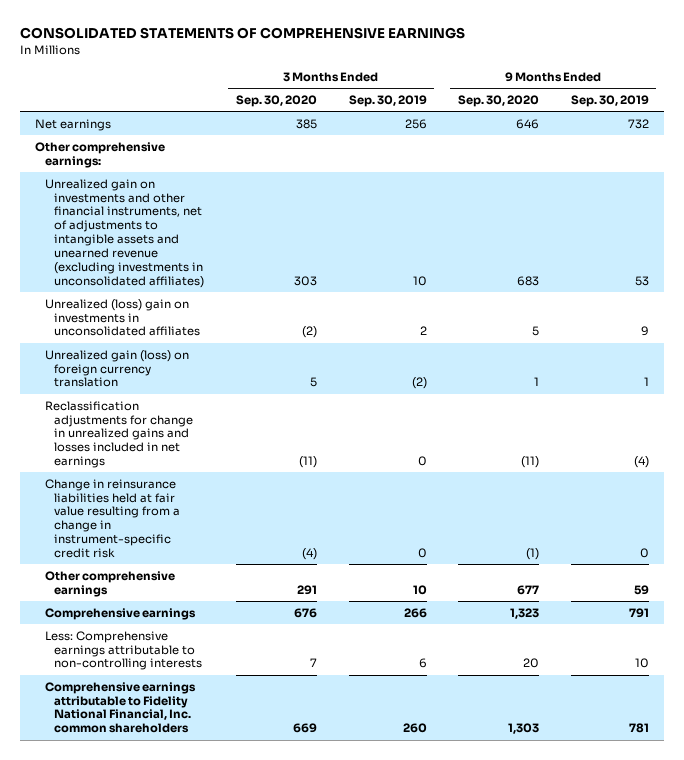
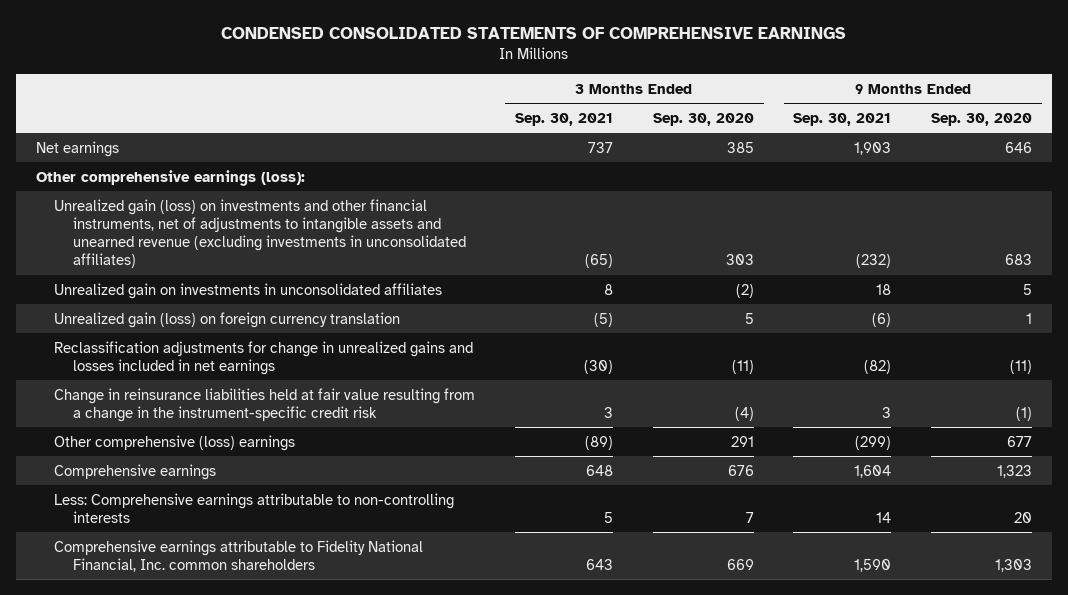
[19,26,465,39] CONSOLIDATED STATEMENTS OF COMPREHENSIVE EARNINGS -> [221,27,847,40] CONDENSED CONSOLIDATED STATEMENTS OF COMPREHENSIVE EARNINGS
[348,94,427,107] Sep. 30, 2019 -> none
[570,94,649,107] Sep. 30, 2019 -> none
none -> [515,112,614,126] Sep. 30, 2021
none -> [793,112,892,126] Sep. 30, 2021
[35,141,166,168] Other comprehensive earnings: -> [36,169,306,186] Other comprehensive earnings (loss):
[44,178,205,288] Unrealized gain on investments and other financial instruments, net of adjustments to intangible assets and unearned revenue (excluding investments in unconsolidated affiliates) -> [54,198,466,269] Unrealized gain (loss) on investments and other financial instruments, net of adjustments to intangible assets and unearned revenue (excluding investments in unconsolidated affiliates)
[44,298,201,337] Unrealized (loss) gain on investments in unconsolidated affiliates -> [54,282,443,299] Unrealized gain on investments in unconsolidated affiliates
[44,478,181,559] Change in reinsurance liabilities held at fair value resulting from a change in instrument-specific credit risk -> [54,387,476,422] Change in reinsurance liabilities held at fair value resulting from a change in the instrument-specific credit risk
[44,570,175,597] Other comprehensive earnings -> [54,434,296,451] Other comprehensive (loss) earnings

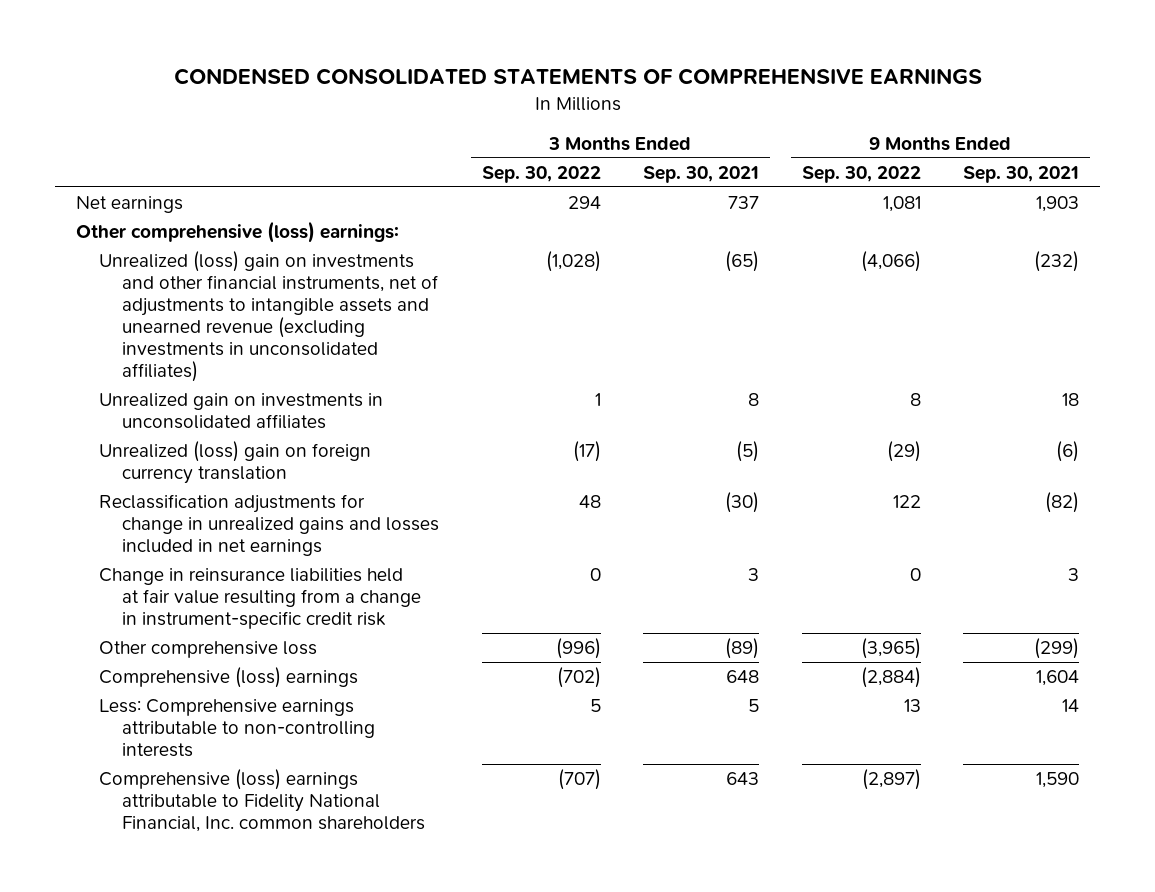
[652,112,754,126] Sep. 30, 2020 -> none
[931,112,1033,126] Sep. 30, 2020 -> none
none -> [481,165,601,183] Sep. 30, 2022
none -> [801,165,921,183] Sep. 30, 2022
[36,169,306,186] Other comprehensive earnings (loss): -> [76,220,400,243] Other comprehensive (loss) earnings:
[54,198,466,269] Unrealized gain (loss) on investments and other financial instruments, net of adjustments to intangible assets and unearned revenue (excluding investments in unconsolidated affiliates) -> [99,250,438,383] Unrealized (loss) gain on investments and other financial instruments, net of adjustments to intangible assets and unearned revenue (excluding investments in unconsolidated affiliates)
[54,311,401,328] Unrealized gain (loss) on foreign currency translation -> [99,440,372,485] Unrealized (loss) gain on foreign currency translation
[54,387,476,422] Change in reinsurance liabilities held at fair value resulting from a change in the instrument-specific credit risk -> [99,567,421,630] Change in reinsurance liabilities held at fair value resulting from a change in instrument-specific credit risk
[54,434,296,451] Other comprehensive (loss) earnings -> [99,640,318,658] Other comprehensive loss
[54,463,217,480] Comprehensive earnings -> [99,666,359,688] Comprehensive (loss) earnings
[54,539,424,572] Comprehensive earnings attributable to Fidelity National Financial, Inc. common shareholders -> [99,768,425,833] Comprehensive (loss) earnings attributable to Fidelity National Financial, Inc. common shareholders

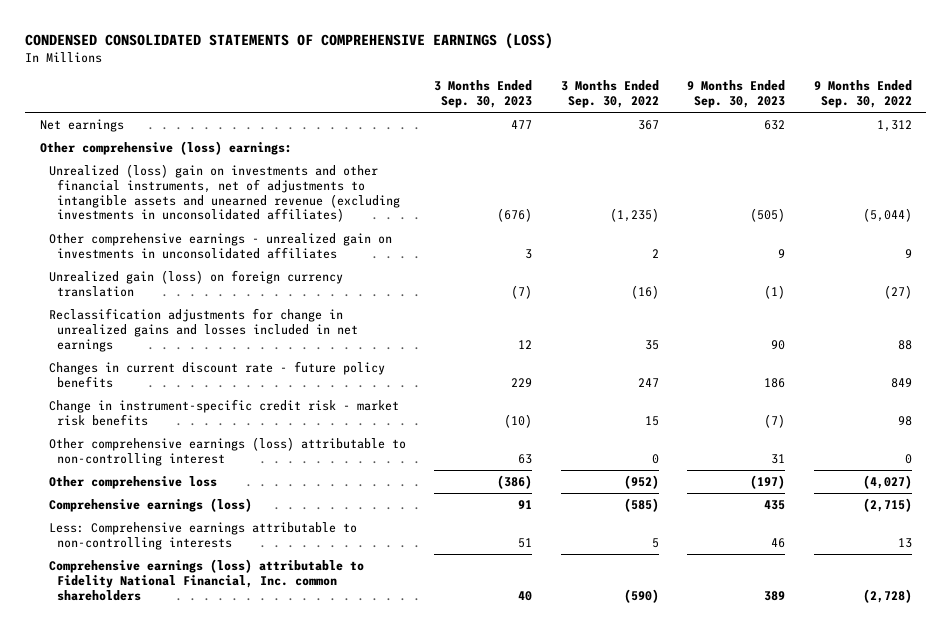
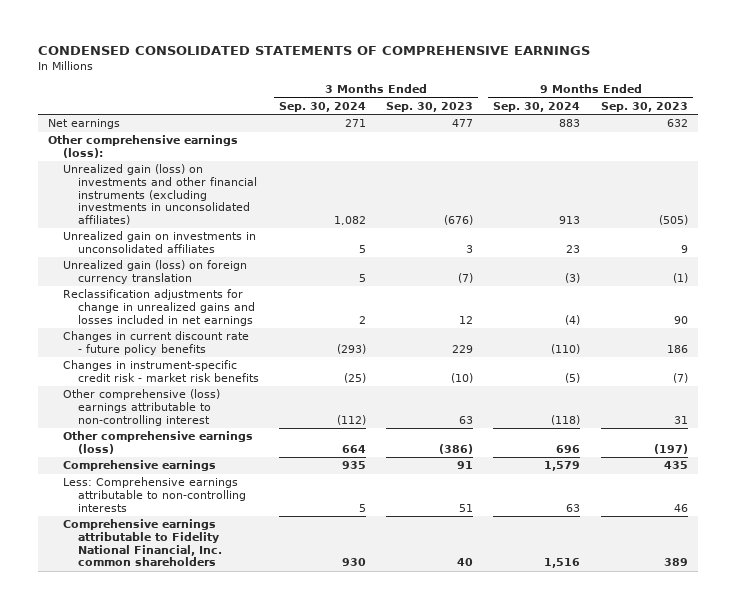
[25,32,554,49] CONDENSED CONSOLIDATED STATEMENTS OF COMPREHENSIVE EARNINGS (LOSS) -> [38,46,591,56] CONDENSED CONSOLIDATED STATEMENTS OF COMPREHENSIVE EARNINGS
[560,80,659,109] 3 Months Ended Sep. 30, 2022 -> none
[813,80,912,109] 9 Months Ended Sep. 30, 2022 -> none
none -> [279,102,367,113] Sep. 30, 2024
none -> [493,102,581,113] Sep. 30, 2024
[39,141,292,156] Other comprehensive (loss) earnings: -> [48,135,239,159] Other comprehensive earnings (loss):
[48,164,401,223] Unrealized (loss) gain on investments and other financial instruments, net of adjustments to intangible assets and unearned revenue (excluding investments in unconsolidated affiliates) -> [63,164,257,226] Unrealized gain (loss) on investments and other financial instruments (excluding investments in unconsolidated affiliates)
[48,233,392,259] Other comprehensive earnings - unrealized gain on investments in unconsolidated affiliates -> [63,231,257,254] Unrealized gain on investments in unconsolidated affiliates
[48,399,399,426] Change in instrument-specific credit risk - market risk benefits -> [63,360,259,383] Changes in instrument-specific credit risk - market risk benefits
[48,437,406,466] Other comprehensive earnings (loss) attributable to non-controlling interest -> [63,389,221,426] Other comprehensive (loss) earnings attributable to non-controlling interest
[48,476,217,490] Other comprehensive loss -> [63,431,254,455] Other comprehensive earnings (loss)
[48,498,252,513] Comprehensive earnings (loss) -> [63,460,217,472] Comprehensive earnings
[48,559,364,601] Comprehensive earnings (loss) attributable to Fidelity National Financial, Inc. common shareholders -> [63,519,222,567] Comprehensive earnings attributable to Fidelity National Financial, Inc. common shareholders

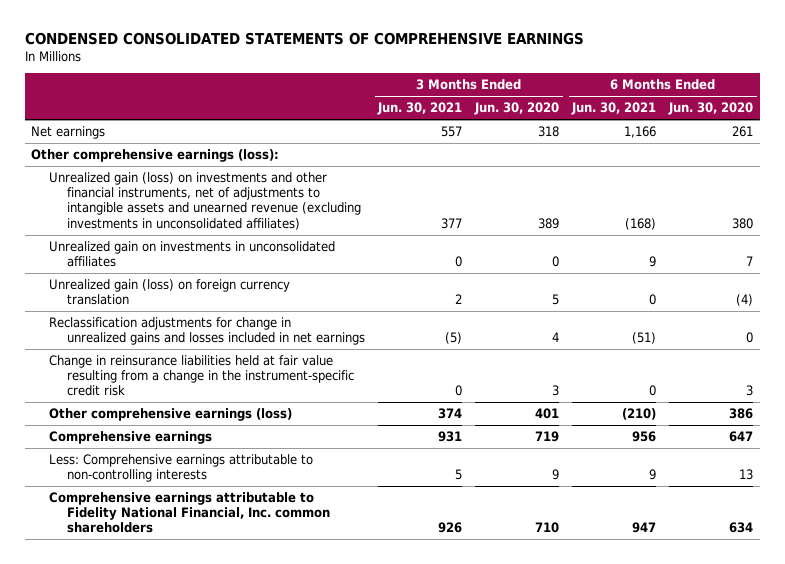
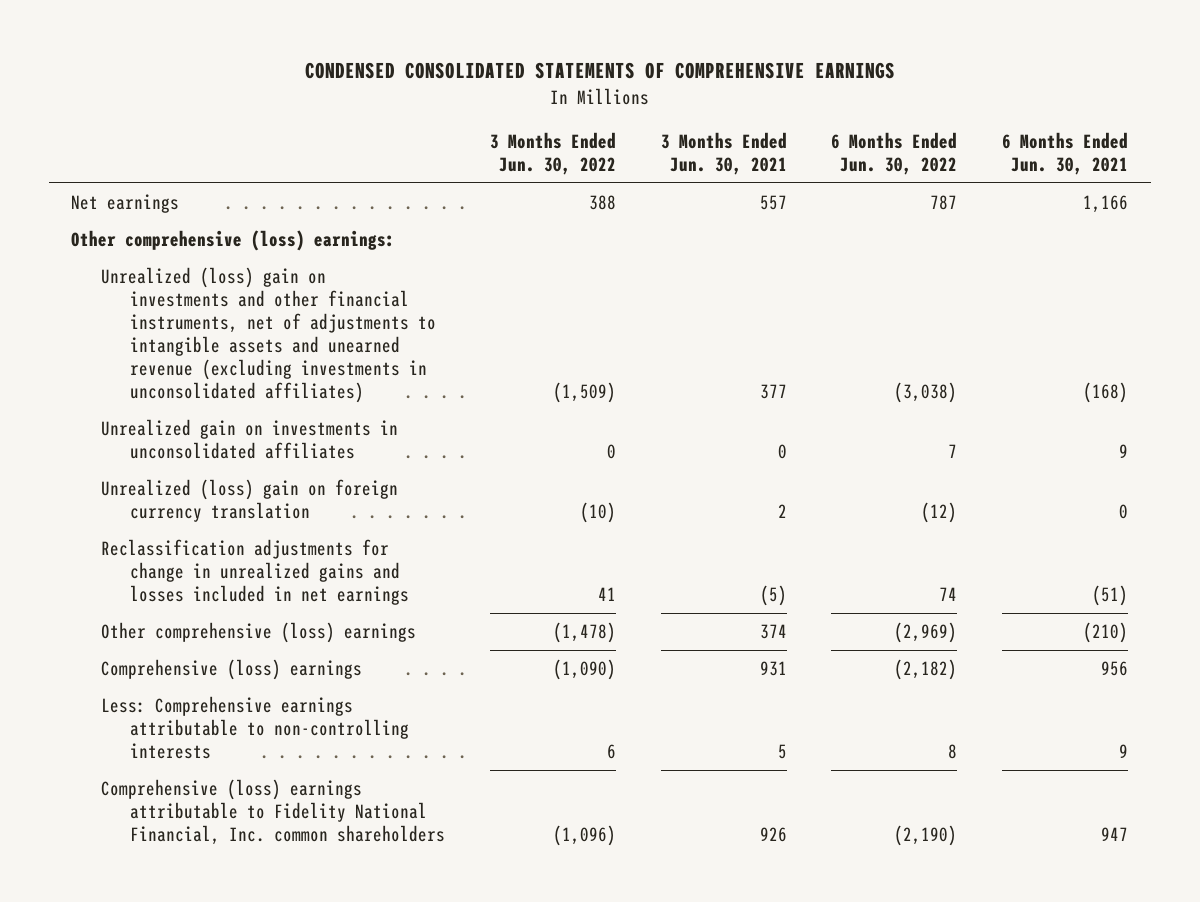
[474,102,560,116] Jun. 30, 2020 -> none
[668,102,754,116] Jun. 30, 2020 -> none
none -> [489,131,616,175] 3 Months Ended Jun. 30, 2022
none -> [831,131,958,175] 6 Months Ended Jun. 30, 2022
[31,149,280,163] Other comprehensive earnings (loss): -> [71,230,396,252] Other comprehensive (loss) earnings:
[49,172,362,230] Unrealized gain (loss) on investments and other financial instruments, net of adjustments to intangible assets and unearned revenue (excluding investments in unconsolidated affiliates) -> [100,267,436,404] Unrealized (loss) gain on investments and other financial instruments, net of adjustments to intangible assets and unearned revenue (excluding investments in unconsolidated affiliates)
[49,279,291,306] Unrealized gain (loss) on foreign currency translation -> [100,479,398,523] Unrealized (loss) gain on foreign currency translation
[49,355,355,397] Change in reinsurance liabilities held at fair value resulting from a change in the instrument-specific credit risk -> none
[49,408,293,422] Other comprehensive earnings (loss) -> [100,622,416,644] Other comprehensive (loss) earnings
[49,431,213,445] Comprehensive earnings -> [100,659,362,681] Comprehensive (loss) earnings
[49,492,331,534] Comprehensive earnings attributable to Fidelity National Financial, Inc. common shareholders -> [100,779,445,846] Comprehensive (loss) earnings attributable to Fidelity National Financial, Inc. common shareholders

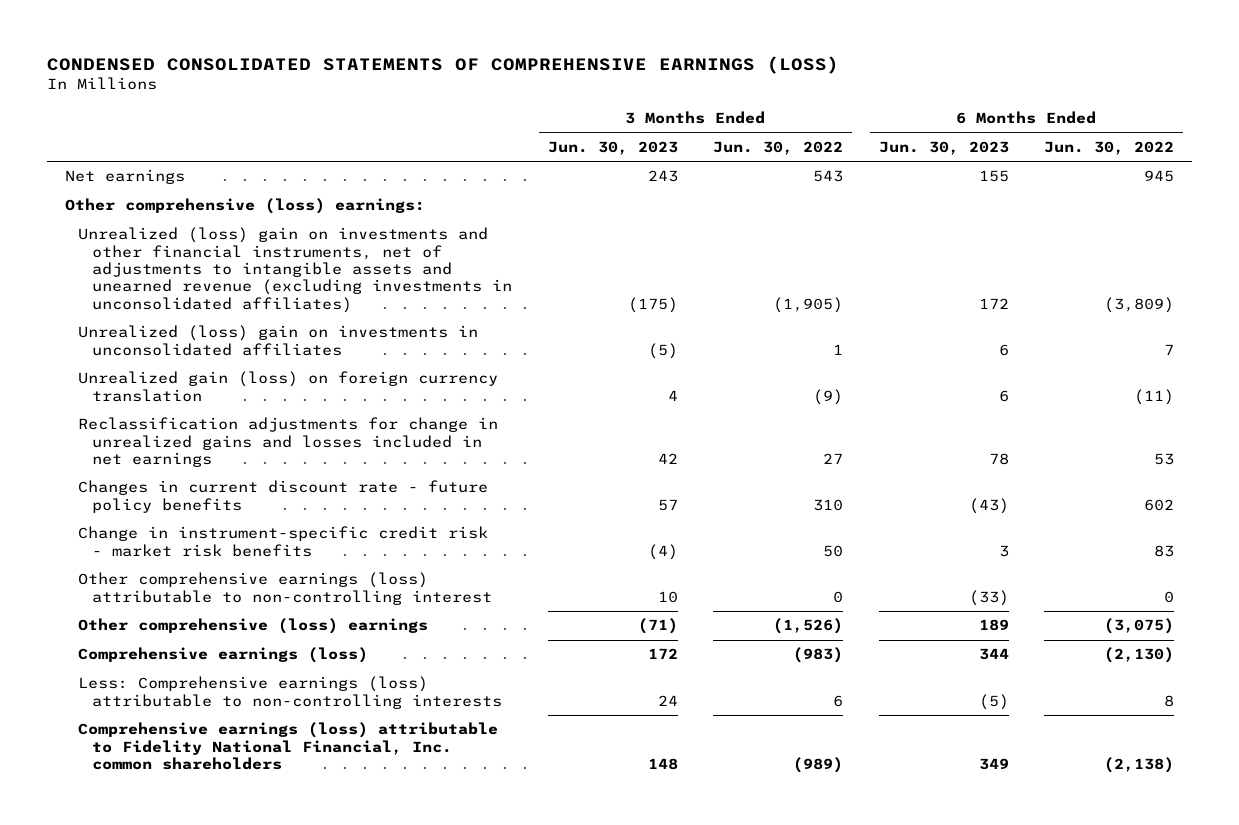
[304,62,895,80] CONDENSED CONSOLIDATED STATEMENTS OF COMPREHENSIVE EARNINGS -> [46,55,839,74] CONDENSED CONSOLIDATED STATEMENTS OF COMPREHENSIVE EARNINGS (LOSS)
[660,131,787,175] 3 Months Ended Jun. 30, 2021 -> none
[1002,131,1129,175] 6 Months Ended Jun. 30, 2021 -> none
none -> [547,140,678,155] Jun. 30, 2023
none -> [878,140,1009,155] Jun. 30, 2023
[588,195,616,211] 388 -> [813,170,844,183] 543
[930,195,958,211] 787 -> [1144,170,1175,183] 945
[552,382,616,404] (1,509) -> [773,296,844,313] (1,905)
[894,382,958,404] (3,038) -> [1104,296,1175,313] (3,809)
[100,419,398,460] Unrealized gain on investments in unconsolidated affiliates -> [78,325,479,356] Unrealized (loss) gain on investments in unconsolidated affiliates
[606,444,616,460] 0 -> [833,343,844,355] 1
[100,479,398,523] Unrealized (loss) gain on foreign currency translation -> [78,371,499,402] Unrealized gain (loss) on foreign currency translation
[579,502,616,524] (10) -> [813,388,844,405] (9)
[921,502,958,524] (12) -> [1134,388,1175,405] (11)
[597,587,616,602] 41 -> [823,453,844,465] 27
[939,587,958,602] 74 -> [1154,453,1175,466] 53
none -> [78,480,489,513] Changes in current discount rate - future policy benefits
none -> [78,526,489,557] Change in instrument-specific credit risk - market risk benefits
none -> [78,572,493,605] Other comprehensive earnings (loss) attributable to non-controlling interest
[552,622,616,644] (1,478) -> [773,618,844,635] (1,526)
[894,622,958,644] (2,969) -> [1104,618,1175,635] (3,075)
[100,659,362,681] Comprehensive (loss) earnings -> [78,647,369,664] Comprehensive earnings (loss)
[552,659,616,681] (1,090) -> [793,647,844,664] (983)
[894,659,958,681] (2,182) -> [1104,647,1175,664] (2,130)
[100,696,409,760] Less: Comprehensive earnings attributable to non-controlling interests -> [78,676,503,709] Less: Comprehensive earnings (loss) attributable to non-controlling interests
[100,779,445,846] Comprehensive (loss) earnings attributable to Fidelity National Financial, Inc. common shareholders -> [78,722,499,771] Comprehensive earnings (loss) attributable to Fidelity National Financial, Inc. common shareholders
[552,825,616,847] (1,096) -> [793,757,844,774] (989)
[894,825,958,847] (2,190) -> [1104,757,1175,774] (2,138)

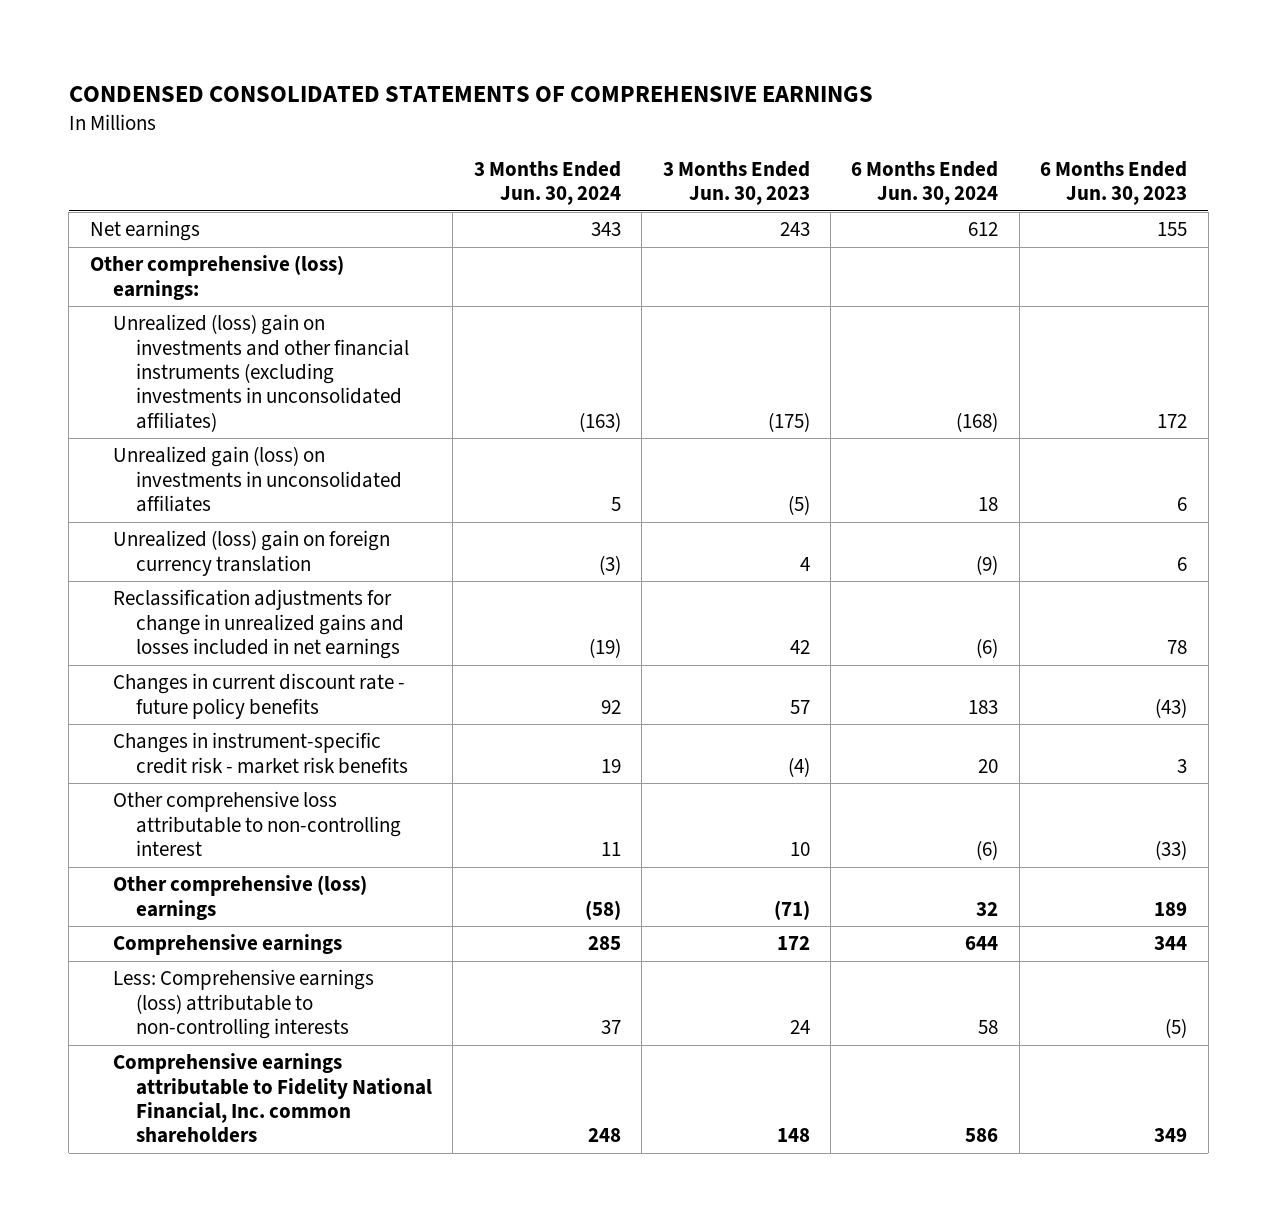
[46,55,839,74] CONDENSED CONSOLIDATED STATEMENTS OF COMPREHENSIVE EARNINGS (LOSS) -> [68,85,873,102] CONDENSED CONSOLIDATED STATEMENTS OF COMPREHENSIVE EARNINGS
[713,140,844,155] Jun. 30, 2022 -> none
[1044,140,1175,155] Jun. 30, 2022 -> none
none -> [473,160,621,206] 3 Months Ended Jun. 30, 2024
none -> [851,160,999,206] 6 Months Ended Jun. 30, 2024
[78,227,513,313] Unrealized (loss) gain on investments and other financial instruments, net of adjustments to intangible assets and unearned revenue (excluding investments in unconsolidated affiliates) -> [112,314,409,432] Unrealized (loss) gain on investments and other financial instruments (excluding investments in unconsolidated affiliates)
[78,325,479,356] Unrealized (loss) gain on investments in unconsolidated affiliates -> [112,446,402,513] Unrealized gain (loss) on investments in unconsolidated affiliates
[78,371,499,402] Unrealized gain (loss) on foreign currency translation -> [112,530,390,576] Unrealized (loss) gain on foreign currency translation
[78,526,489,557] Change in instrument-specific credit risk - market risk benefits -> [112,732,408,774] Changes in instrument-specific credit risk - market risk benefits
[78,572,493,605] Other comprehensive earnings (loss) attributable to non-controlling interest -> [112,791,401,857] Other comprehensive loss attributable to non-controlling interest
[78,647,369,664] Comprehensive earnings (loss) -> [112,934,342,956] Comprehensive earnings
[78,722,499,771] Comprehensive earnings (loss) attributable to Fidelity National Financial, Inc. common shareholders -> [112,1053,432,1144] Comprehensive earnings attributable to Fidelity National Financial, Inc. common shareholders

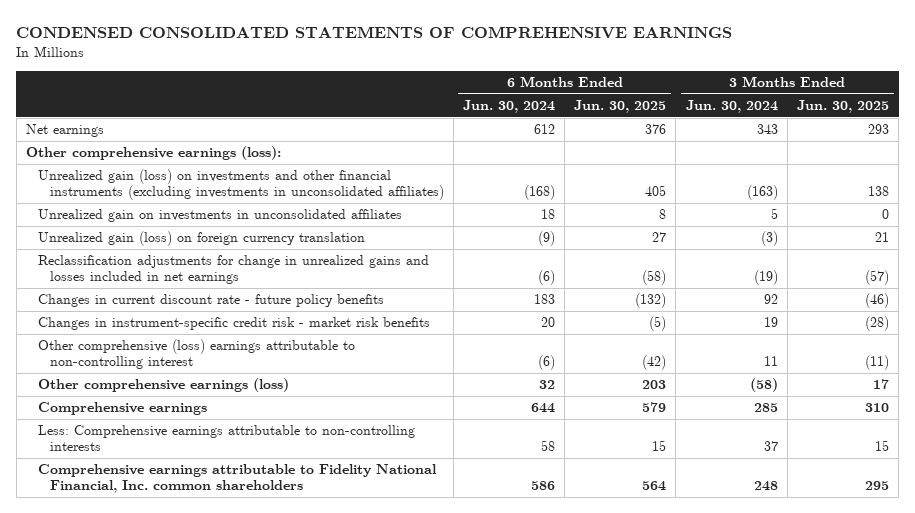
[662,160,810,206] 3 Months Ended Jun. 30, 2023 -> none
[1040,160,1188,206] 6 Months Ended Jun. 30, 2023 -> none
none -> [574,100,667,114] Jun. 30, 2025
none -> [796,100,889,114] Jun. 30, 2025
[89,255,344,300] Other comprehensive (loss) earnings: -> [26,146,282,161] Other comprehensive earnings (loss):
[112,314,409,432] Unrealized (loss) gain on investments and other financial instruments (excluding investments in unconsolidated affiliates) -> [37,169,444,201] Unrealized gain (loss) on investments and other financial instruments (excluding investments in unconsolidated affiliates)
[112,446,402,513] Unrealized gain (loss) on investments in unconsolidated affiliates -> [37,209,402,223] Unrealized gain on investments in unconsolidated affiliates
[112,530,390,576] Unrealized (loss) gain on foreign currency translation -> [37,231,365,247] Unrealized gain (loss) on foreign currency translation
[112,791,401,857] Other comprehensive loss attributable to non-controlling interest -> [37,339,355,370] Other comprehensive (loss) earnings attributable to non-controlling interest
[112,875,367,920] Other comprehensive (loss) earnings -> [37,378,289,393] Other comprehensive earnings (loss)
[112,969,374,1040] Less: Comprehensive earnings (loss) attributable to non-controlling interests -> [37,425,415,452] Less: Comprehensive earnings attributable to non-controlling interests

